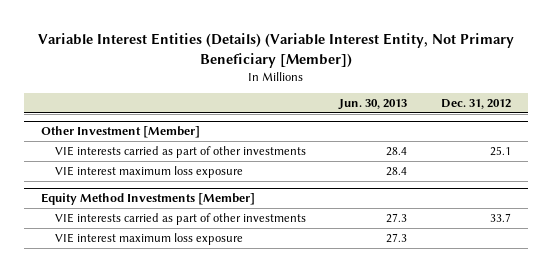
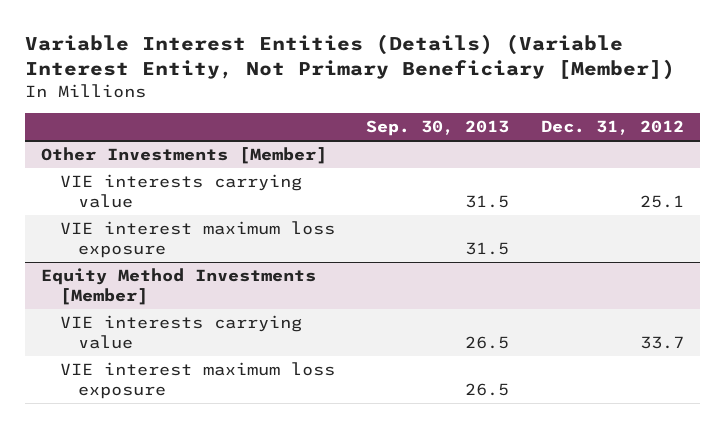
[338,99,408,111] Jun. 30, 2013 -> none
none -> [366,120,510,137] Sep. 30, 2013
[41,126,201,139] Other Investment [Member] -> [41,147,328,165] Other Investments [Member]
[54,145,306,158] VIE interests carried as part of other investments -> [59,174,302,209] VIE interests carrying value
[54,212,306,225] VIE interests carried as part of other investments -> [59,315,302,350] VIE interests carrying value

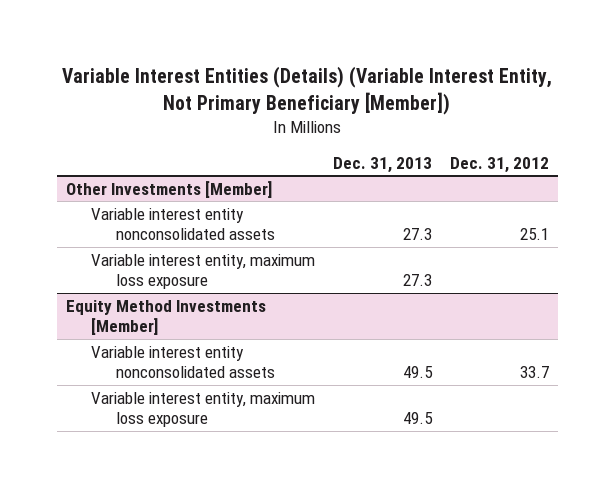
[366,120,510,137] Sep. 30, 2013 -> none
none -> [332,156,432,173] Dec. 31, 2013
[59,174,302,209] VIE interests carrying value -> [90,207,275,241] Variable interest entity nonconsolidated assets
[59,221,335,259] VIE interest maximum loss exposure -> [90,253,315,290] Variable interest entity, maximum loss exposure
[59,315,302,350] VIE interests carrying value -> [90,345,275,379] Variable interest entity nonconsolidated assets
[59,362,335,400] VIE interest maximum loss exposure -> [90,391,315,428] Variable interest entity, maximum loss exposure

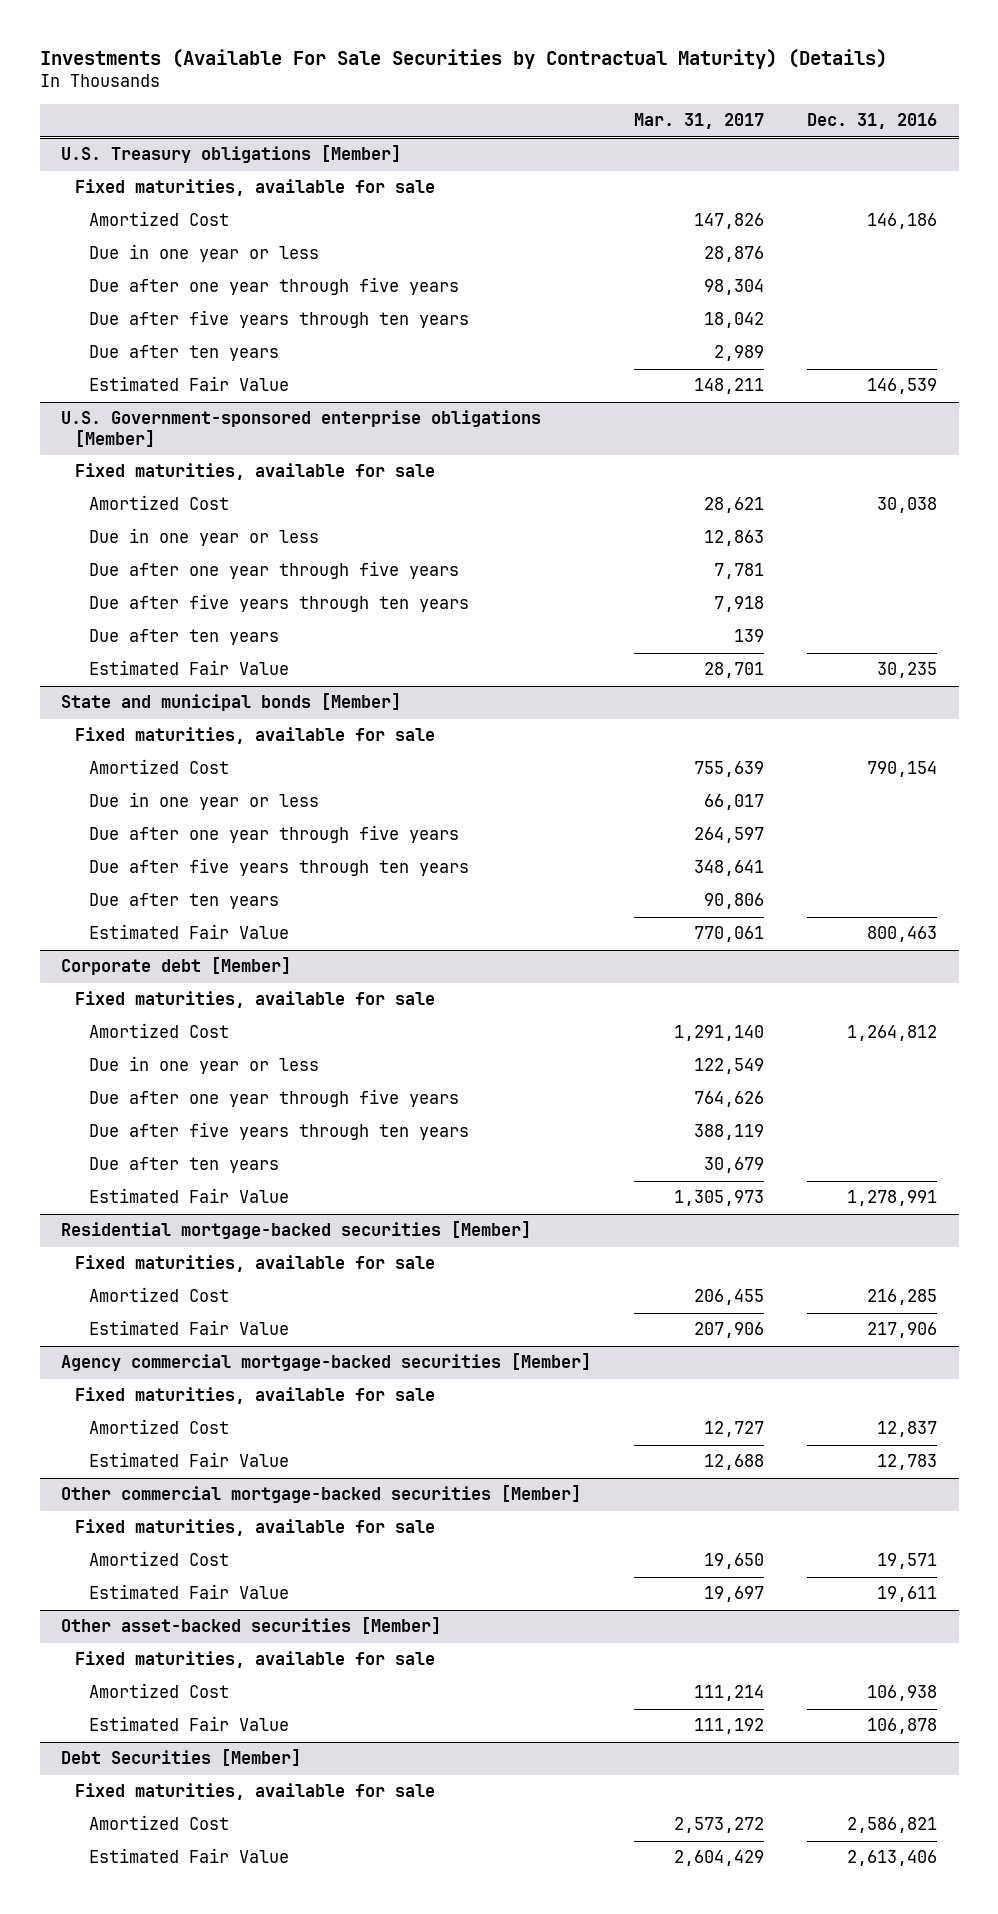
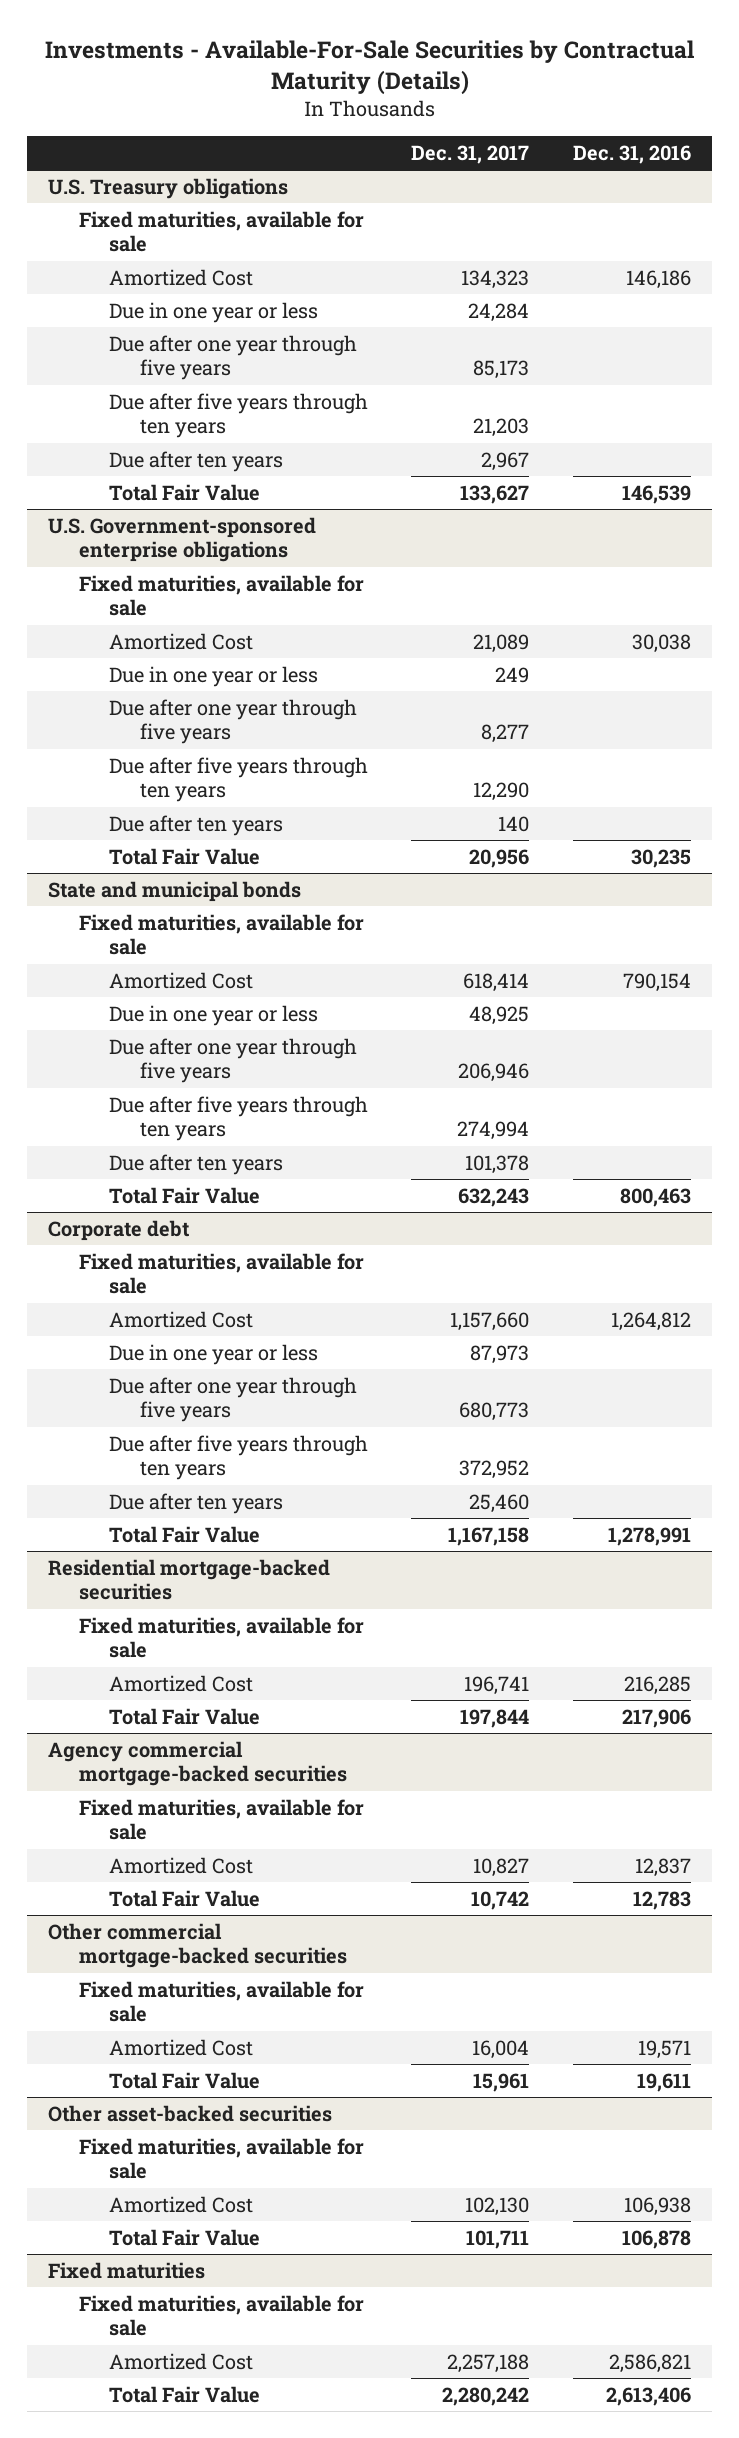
[39,49,887,70] Investments (Available For Sale Securities by Contractual Maturity) (Details) -> [44,40,694,96] Investments - Available-For-Sale Securities by Contractual Maturity (Details)
[634,113,765,130] Mar. 31, 2017 -> none
none -> [411,145,530,165] Dec. 31, 2017
[61,145,402,164] U.S. Treasury obligations [Member] -> [48,177,289,199] U.S. Treasury obligations
[88,376,289,392] Estimated Fair Value -> [109,483,261,501] Total Fair Value
[61,410,542,448] U.S. Government-sponsored enterprise obligations [Member] -> [48,516,317,563] U.S. Government-sponsored enterprise obligations
[88,660,289,676] Estimated Fair Value -> [109,847,261,865] Total Fair Value
[61,693,402,712] State and municipal bonds [Member] -> [48,880,302,902] State and municipal bonds
[88,924,289,940] Estimated Fair Value -> [109,1186,261,1204] Total Fair Value
[61,957,292,976] Corporate debt [Member] -> [48,1219,190,1241] Corporate debt
[88,1188,289,1204] Estimated Fair Value -> [109,1525,261,1543] Total Fair Value
[61,1221,532,1240] Residential mortgage-backed securities [Member] -> [48,1558,331,1601] Residential mortgage-backed securities
[88,1320,289,1336] Estimated Fair Value -> [109,1707,261,1725] Total Fair Value
[61,1353,592,1372] Agency commercial mortgage-backed securities [Member] -> [48,1740,347,1787] Agency commercial mortgage-backed securities
[88,1452,289,1468] Estimated Fair Value -> [109,1889,261,1907] Total Fair Value
[61,1485,582,1504] Other commercial mortgage-backed securities [Member] -> [48,1922,347,1969] Other commercial mortgage-backed securities
[88,1584,289,1600] Estimated Fair Value -> [109,2071,261,2089] Total Fair Value
[61,1617,442,1635] Other asset-backed securities [Member] -> [48,2104,333,2122] Other asset-backed securities
[88,1716,289,1732] Estimated Fair Value -> [109,2228,261,2246] Total Fair Value
[61,1749,302,1767] Debt Securities [Member] -> [48,2261,206,2279] Fixed maturities
[88,1848,289,1864] Estimated Fair Value -> [109,2385,261,2403] Total Fair Value

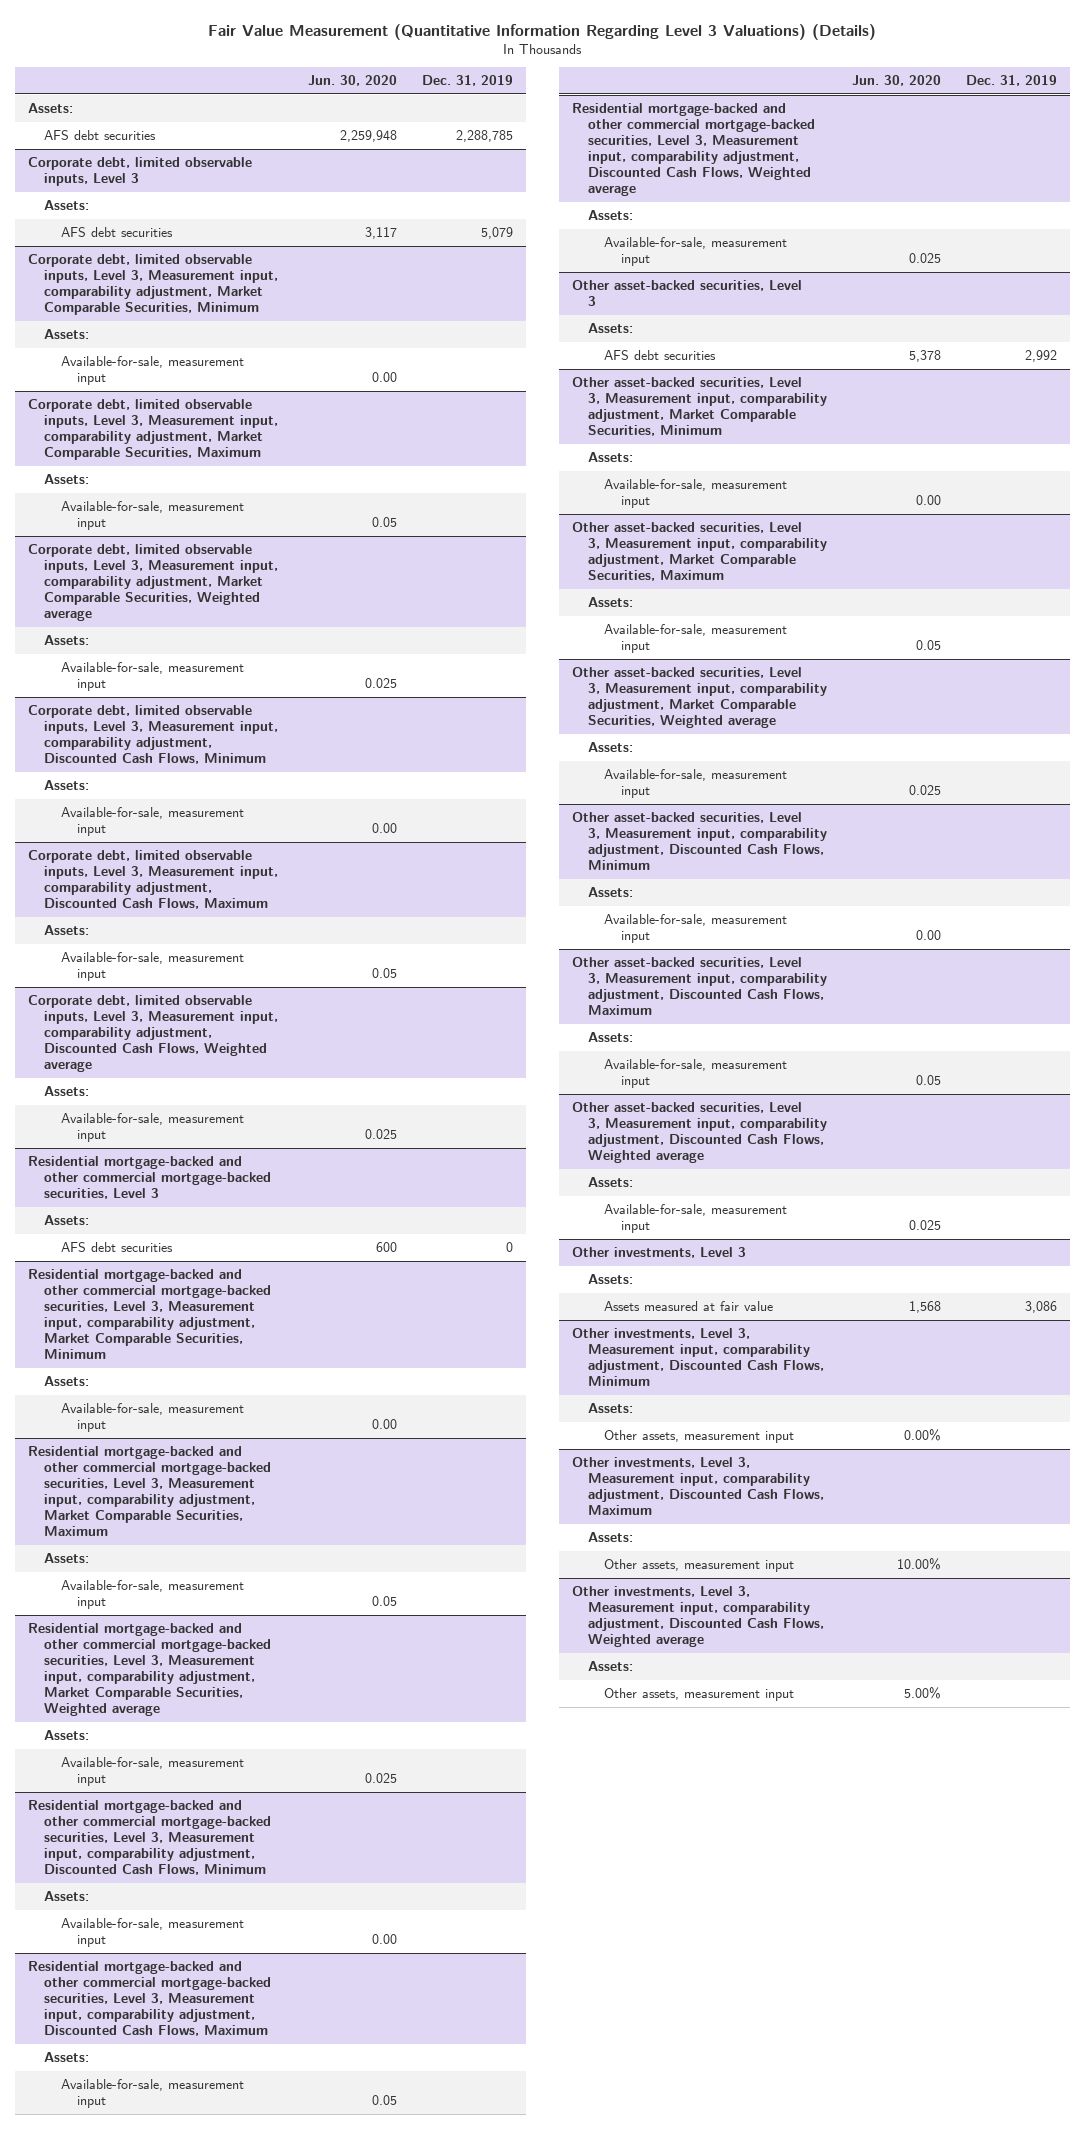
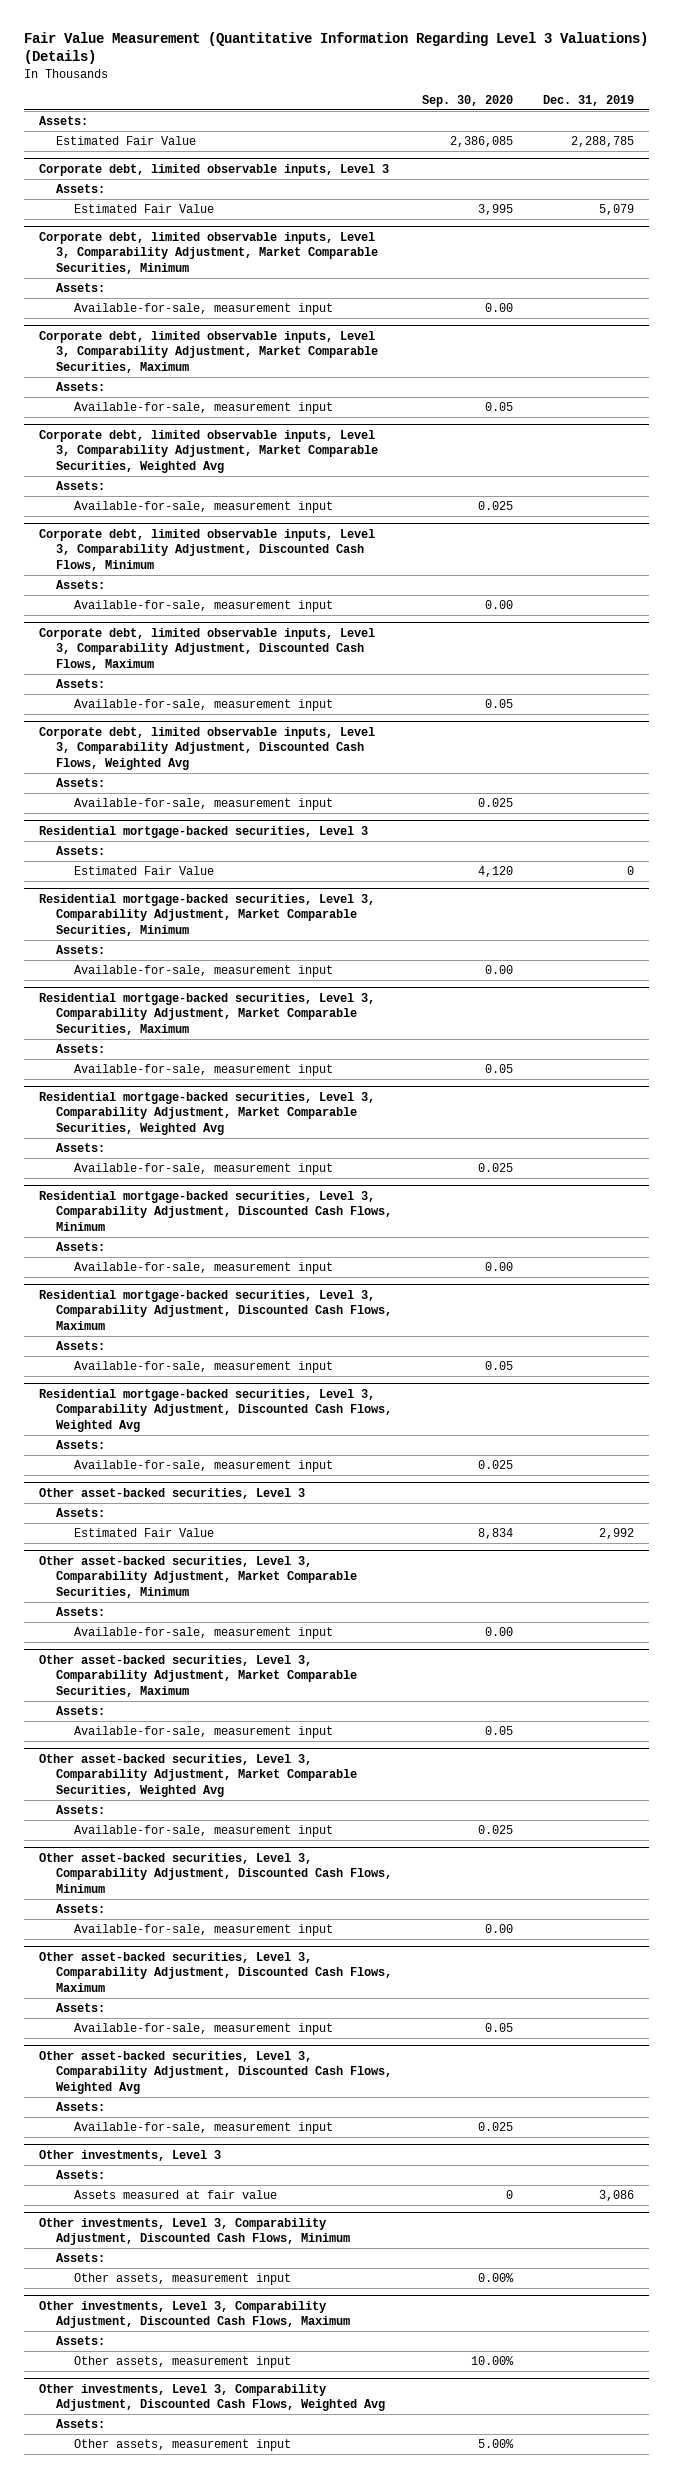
[308,75,398,87] Jun. 30, 2020 -> none
none -> [422,94,514,107] Sep. 30, 2020
[44,129,157,140] AFS debt securities -> [56,135,197,145] Estimated Fair Value
[60,226,173,237] AFS debt securities -> [74,203,215,213] Estimated Fair Value
[27,253,279,315] Corporate debt, limited observable inputs, Level 3, Measurement input, comparability adjustment, Market Comparable Securities, Minimum -> [38,231,379,275] Corporate debt, limited observable inputs, Level 3, Comparability Adjustment, Market Comparable Securities, Minimum
[27,398,279,460] Corporate debt, limited observable inputs, Level 3, Measurement input, comparability adjustment, Market Comparable Securities, Maximum -> [38,330,379,374] Corporate debt, limited observable inputs, Level 3, Comparability Adjustment, Market Comparable Securities, Maximum
[27,543,279,621] Corporate debt, limited observable inputs, Level 3, Measurement input, comparability adjustment, Market Comparable Securities, Weighted average -> [38,429,379,474] Corporate debt, limited observable inputs, Level 3, Comparability Adjustment, Market Comparable Securities, Weighted Avg
[27,704,279,764] Corporate debt, limited observable inputs, Level 3, Measurement input, comparability adjustment, Discounted Cash Flows, Minimum -> [38,528,375,572] Corporate debt, limited observable inputs, Level 3, Comparability Adjustment, Discounted Cash Flows, Minimum
[27,849,279,909] Corporate debt, limited observable inputs, Level 3, Measurement input, comparability adjustment, Discounted Cash Flows, Maximum -> [38,627,375,671] Corporate debt, limited observable inputs, Level 3, Comparability Adjustment, Discounted Cash Flows, Maximum
[27,994,279,1072] Corporate debt, limited observable inputs, Level 3, Measurement input, comparability adjustment, Discounted Cash Flows, Weighted average -> [38,726,375,771] Corporate debt, limited observable inputs, Level 3, Comparability Adjustment, Discounted Cash Flows, Weighted Avg
[27,1155,272,1199] Residential mortgage-backed and other commercial mortgage-backed securities, Level 3 -> [38,825,368,838] Residential mortgage-backed securities, Level 3
[60,1241,173,1252] AFS debt securities -> [74,865,215,875] Estimated Fair Value
[27,1268,272,1359] Residential mortgage-backed and other commercial mortgage-backed securities, Level 3, Measurement input, comparability adjustment, Market Comparable Securities, Minimum -> [38,893,375,937] Residential mortgage-backed securities, Level 3, Comparability Adjustment, Market Comparable Securities, Minimum
[27,1445,272,1536] Residential mortgage-backed and other commercial mortgage-backed securities, Level 3, Measurement input, comparability adjustment, Market Comparable Securities, Maximum -> [38,992,375,1036] Residential mortgage-backed securities, Level 3, Comparability Adjustment, Market Comparable Securities, Maximum
[27,1622,272,1716] Residential mortgage-backed and other commercial mortgage-backed securities, Level 3, Measurement input, comparability adjustment, Market Comparable Securities, Weighted average -> [38,1091,375,1136] Residential mortgage-backed securities, Level 3, Comparability Adjustment, Market Comparable Securities, Weighted Avg
[27,1799,272,1875] Residential mortgage-backed and other commercial mortgage-backed securities, Level 3, Measurement input, comparability adjustment, Discounted Cash Flows, Minimum -> [38,1190,393,1232] Residential mortgage-backed securities, Level 3, Comparability Adjustment, Discounted Cash Flows, Minimum
[27,1960,272,2036] Residential mortgage-backed and other commercial mortgage-backed securities, Level 3, Measurement input, comparability adjustment, Discounted Cash Flows, Maximum -> [38,1289,393,1331] Residential mortgage-backed securities, Level 3, Comparability Adjustment, Discounted Cash Flows, Maximum
[571,102,815,196] Residential mortgage-backed and other commercial mortgage-backed securities, Level 3, Measurement input, comparability adjustment, Discounted Cash Flows, Weighted average -> [38,1388,393,1433] Residential mortgage-backed securities, Level 3, Comparability Adjustment, Discounted Cash Flows, Weighted Avg
[604,349,717,360] AFS debt securities -> [74,1527,215,1537] Estimated Fair Value
[571,376,827,436] Other asset-backed securities, Level 3, Measurement input, comparability adjustment, Market Comparable Securities, Minimum -> [38,1555,358,1599] Other asset-backed securities, Level 3, Comparability Adjustment, Market Comparable Securities, Minimum
[571,521,827,581] Other asset-backed securities, Level 3, Measurement input, comparability adjustment, Market Comparable Securities, Maximum -> [38,1654,358,1698] Other asset-backed securities, Level 3, Comparability Adjustment, Market Comparable Securities, Maximum
[571,666,827,728] Other asset-backed securities, Level 3, Measurement input, comparability adjustment, Market Comparable Securities, Weighted average -> [38,1753,358,1798] Other asset-backed securities, Level 3, Comparability Adjustment, Market Comparable Securities, Weighted Avg
[571,811,827,870] Other asset-backed securities, Level 3, Measurement input, comparability adjustment, Discounted Cash Flows, Minimum -> [38,1852,393,1894] Other asset-backed securities, Level 3, Comparability Adjustment, Discounted Cash Flows, Minimum
[571,956,827,1015] Other asset-backed securities, Level 3, Measurement input, comparability adjustment, Discounted Cash Flows, Maximum -> [38,1951,393,1993] Other asset-backed securities, Level 3, Comparability Adjustment, Discounted Cash Flows, Maximum
[571,1101,827,1163] Other asset-backed securities, Level 3, Measurement input, comparability adjustment, Discounted Cash Flows, Weighted average -> [38,2050,393,2095] Other asset-backed securities, Level 3, Comparability Adjustment, Discounted Cash Flows, Weighted Avg
[571,1327,824,1386] Other investments, Level 3, Measurement input, comparability adjustment, Discounted Cash Flows, Minimum -> [38,2217,351,2246] Other investments, Level 3, Comparability Adjustment, Discounted Cash Flows, Minimum
[571,1456,824,1515] Other investments, Level 3, Measurement input, comparability adjustment, Discounted Cash Flows, Maximum -> [38,2300,351,2329] Other investments, Level 3, Comparability Adjustment, Discounted Cash Flows, Maximum
[571,1585,824,1647] Other investments, Level 3, Measurement input, comparability adjustment, Discounted Cash Flows, Weighted average -> [38,2383,386,2412] Other investments, Level 3, Comparability Adjustment, Discounted Cash Flows, Weighted Avg

